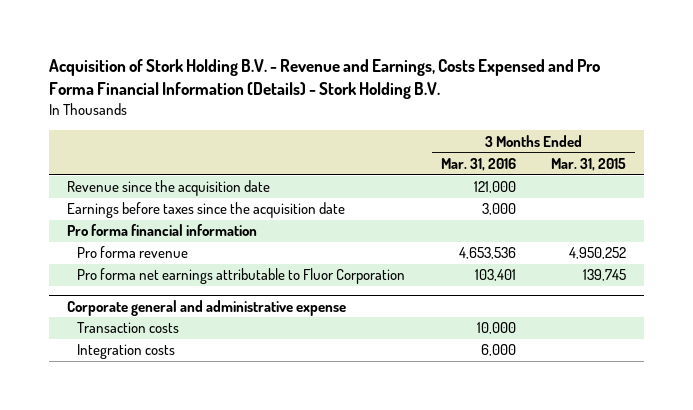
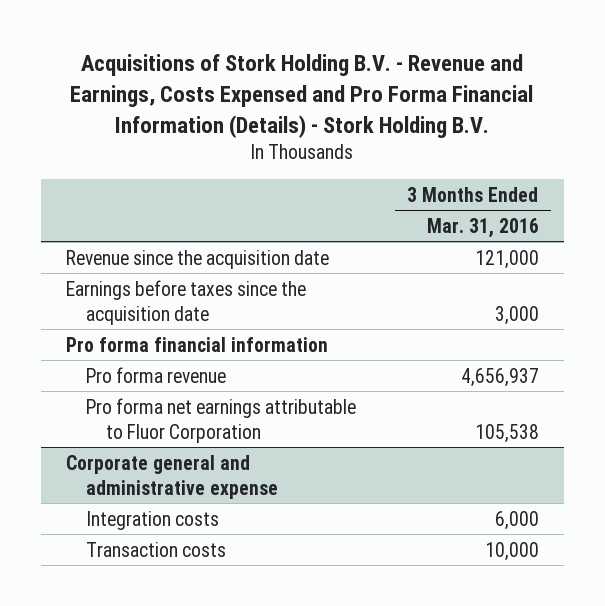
[49,59,601,100] Acquisition of Stork Holding B.V. - Revenue and Earnings, Costs Expensed and Pro Forma Financial Information (Details) - Stork Holding B.V. -> [70,54,534,138] Acquisitions of Stork Holding B.V. - Revenue and Earnings, Costs Expensed and Pro Forma Financial Information (Details) - Stork Holding B.V.
[551,157,627,171] Mar. 31, 2015 -> none
[458,247,516,260] 4,653,536 -> [460,367,539,387] 4,656,937
[474,269,516,282] 103,401 -> [474,423,539,443] 105,538
[77,322,180,334] Transaction costs -> [86,541,227,557] Transaction costs

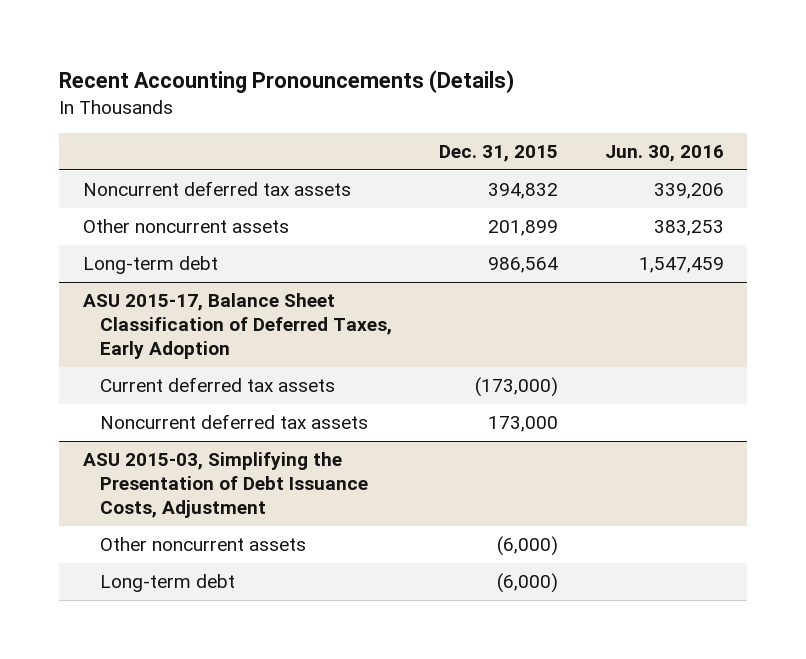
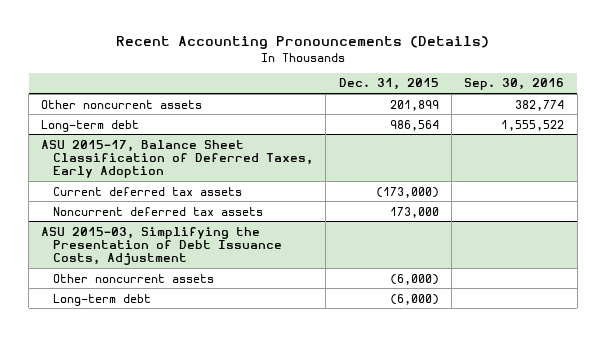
[604,144,724,162] Jun. 30, 2016 -> none
none -> [464,78,565,91] Sep. 30, 2016
[82,181,351,197] Noncurrent deferred tax assets -> none

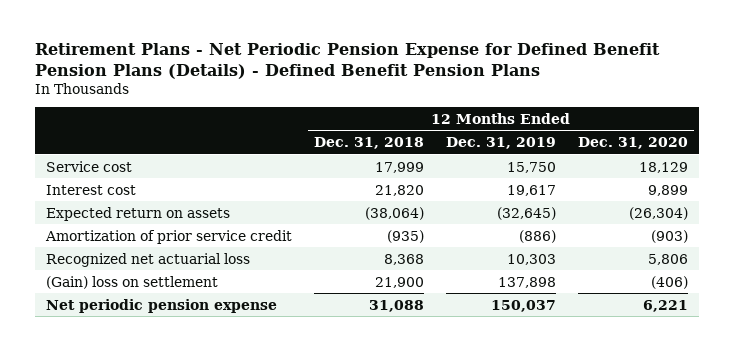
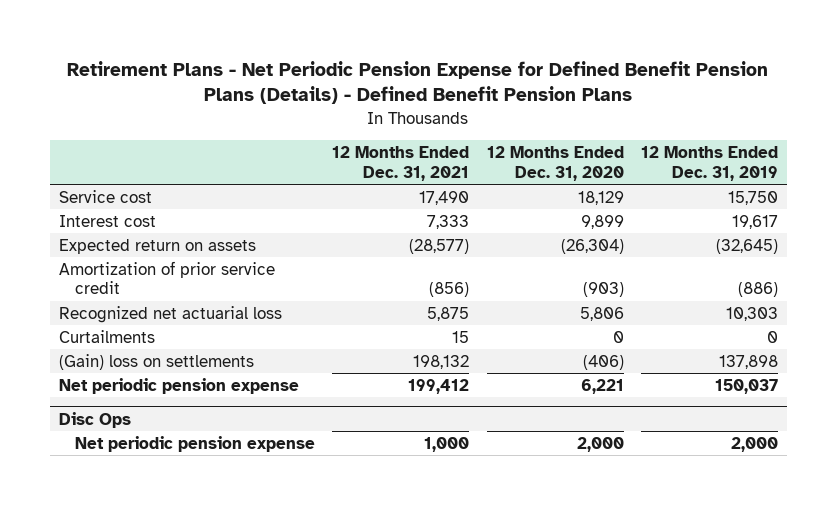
[313,137,424,150] Dec. 31, 2018 -> none
none -> [332,146,470,181] 12 Months Ended Dec. 31, 2021
none -> [58,329,155,343] Curtailments
[45,275,218,289] (Gain) loss on settlement -> [58,353,254,370] (Gain) loss on settlements
none -> [58,411,131,428] Disc Ops
none -> [74,435,315,452] Net periodic pension expense

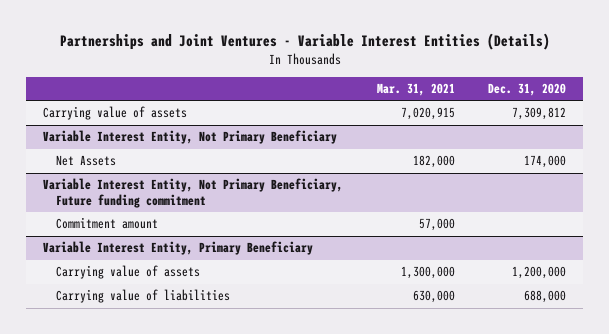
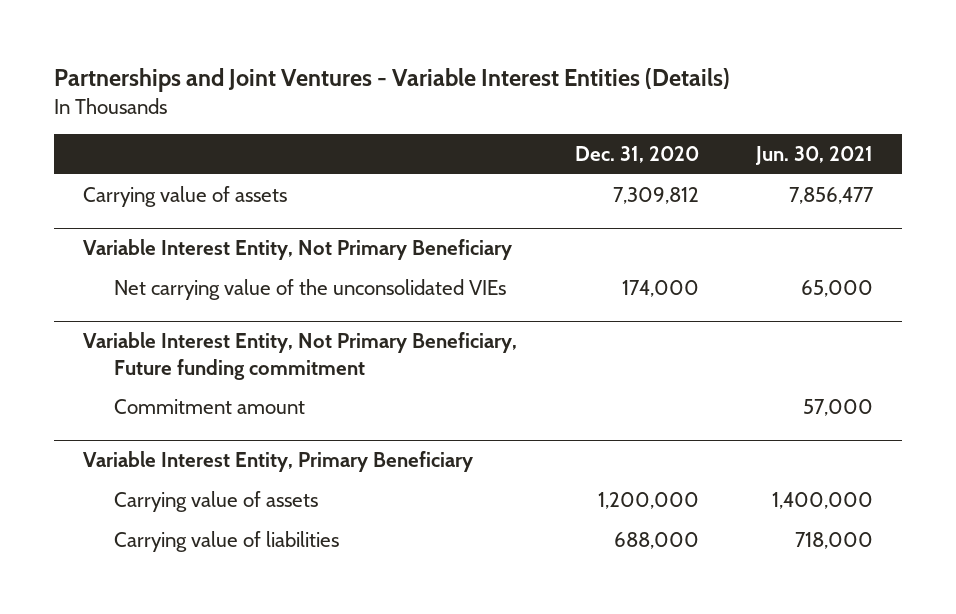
[376,82,455,96] Mar. 31, 2021 -> none
none -> [755,146,874,166] Jun. 30, 2021
[55,155,116,167] Net Assets -> [114,279,507,301] Net carrying value of the unconsolidated VIEs

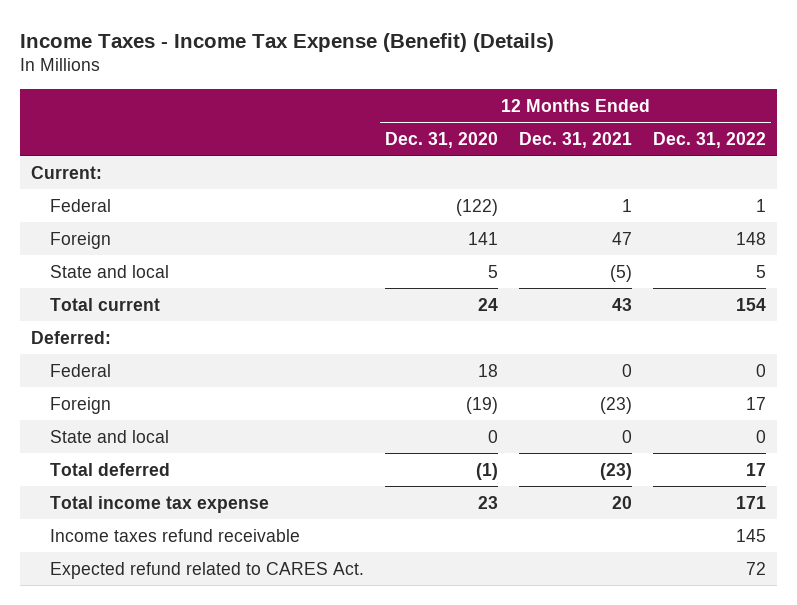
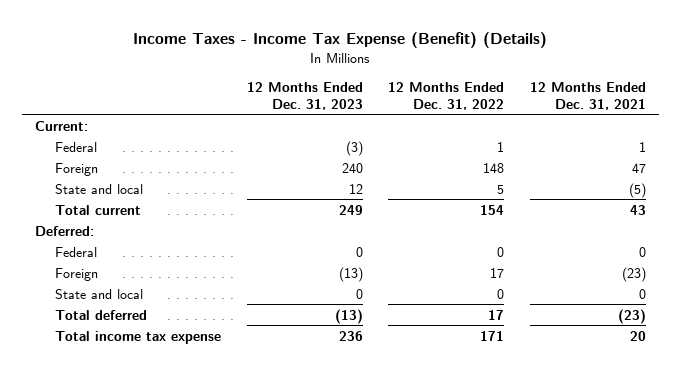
[384,131,498,148] Dec. 31, 2020 -> none
none -> [246,82,363,110] 12 Months Ended Dec. 31, 2023
[49,528,300,542] Income taxes refund receivable -> none
[49,561,364,579] Expected refund related to CARES Act. -> none

